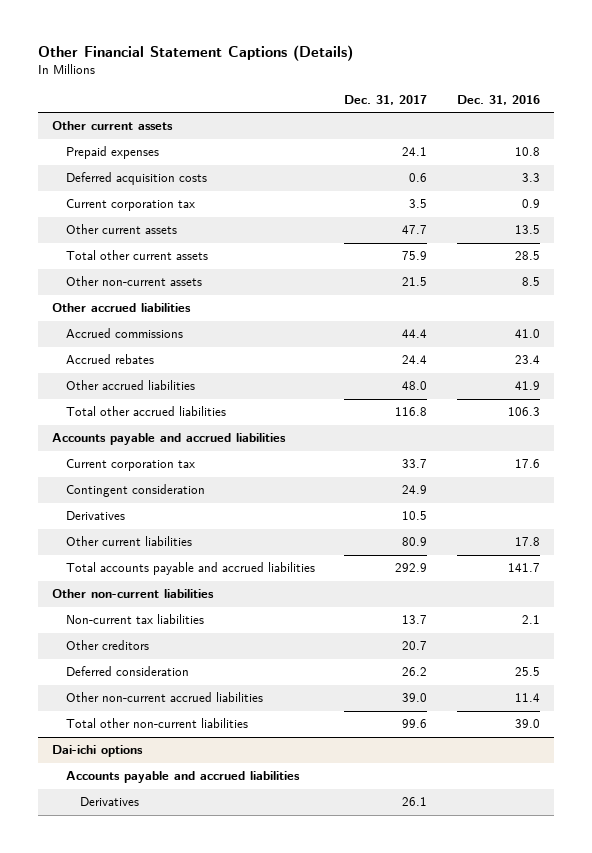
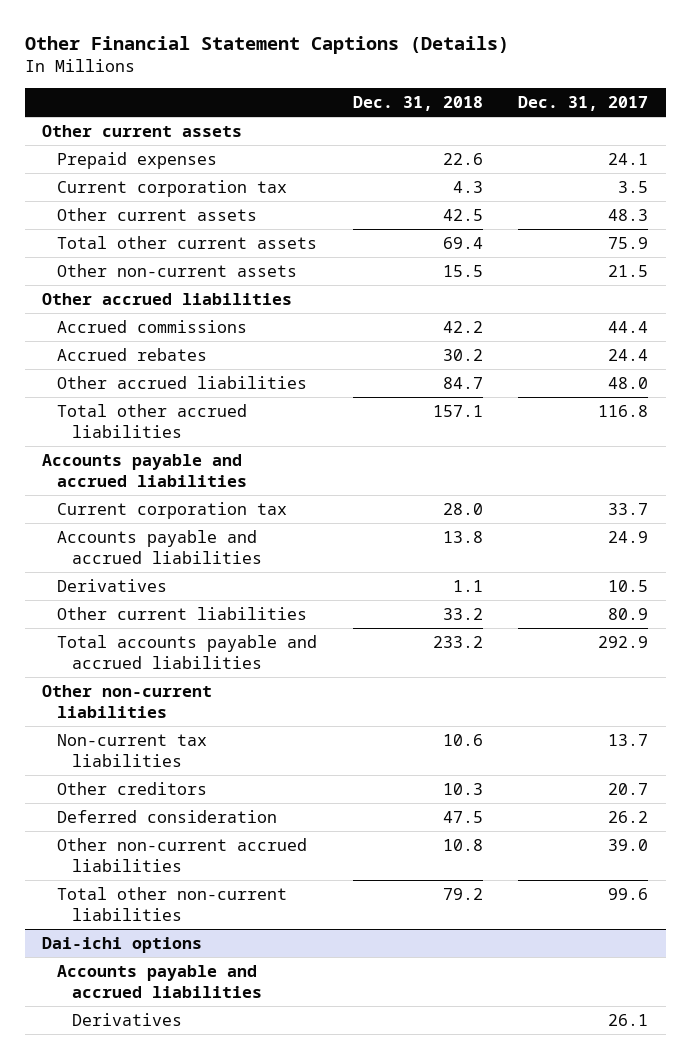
[456,94,540,105] Dec. 31, 2016 -> none
none -> [352,95,483,111] Dec. 31, 2018
[66,172,208,186] Deferred acquisition costs -> none
[402,225,428,235] 47.7 -> [608,208,649,221] 48.3
[66,484,206,498] Contingent consideration -> [57,529,262,564] Accounts payable and accrued liabilities

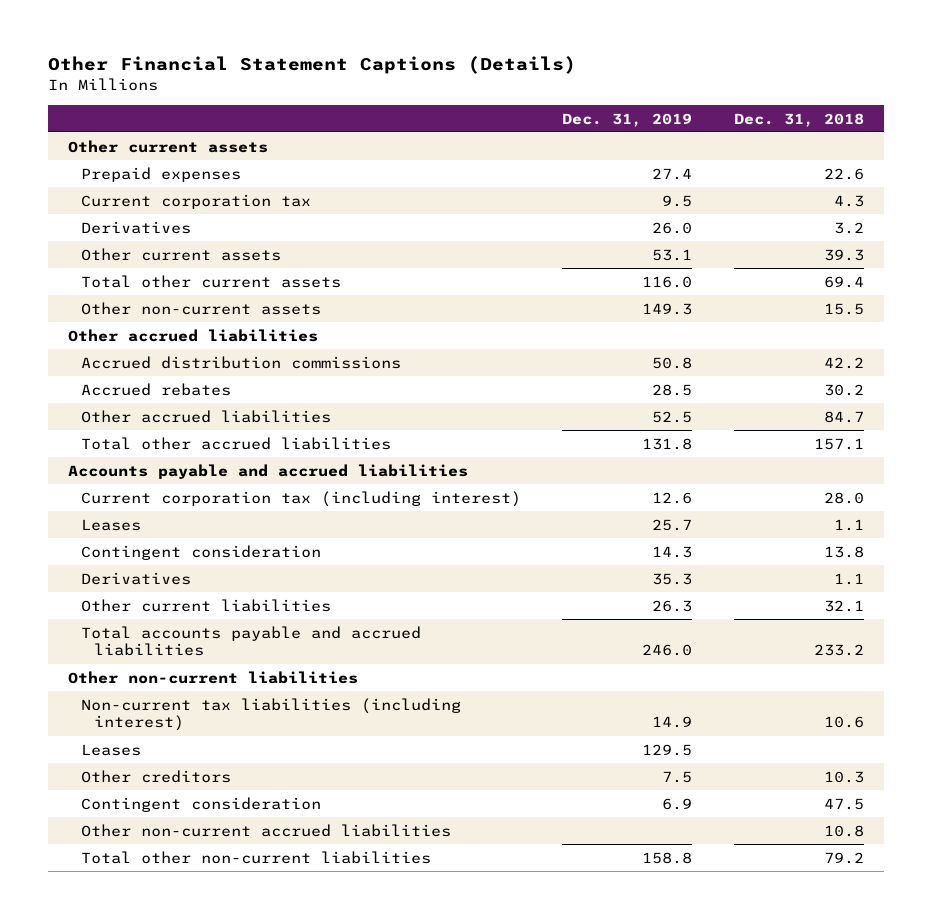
[518,95,649,111] Dec. 31, 2017 -> none
none -> [562,112,693,127] Dec. 31, 2019
none -> [81,220,192,234] Derivatives
[442,208,483,221] 42.5 -> [823,248,864,261] 39.3
[57,319,248,333] Accrued commissions -> [81,355,402,369] Accrued distribution commissions
[57,501,288,519] Current corporation tax -> [81,490,522,507] Current corporation tax (including interest)
none -> [81,518,142,531] Leases
[57,529,262,564] Accounts payable and accrued liabilities -> [81,544,322,560] Contingent consideration
[442,607,483,620] 33.2 -> [823,599,864,612] 32.1
[57,733,208,767] Non-current tax liabilities -> [81,697,462,732] Non-current tax liabilities (including interest)
none -> [81,743,142,756] Leases
[57,809,278,823] Deferred consideration -> [81,796,322,812] Contingent consideration
[42,936,203,953] Dai-ichi options -> none
[57,964,262,998] Accounts payable and accrued liabilities -> none
[71,1012,182,1026] Derivatives -> none

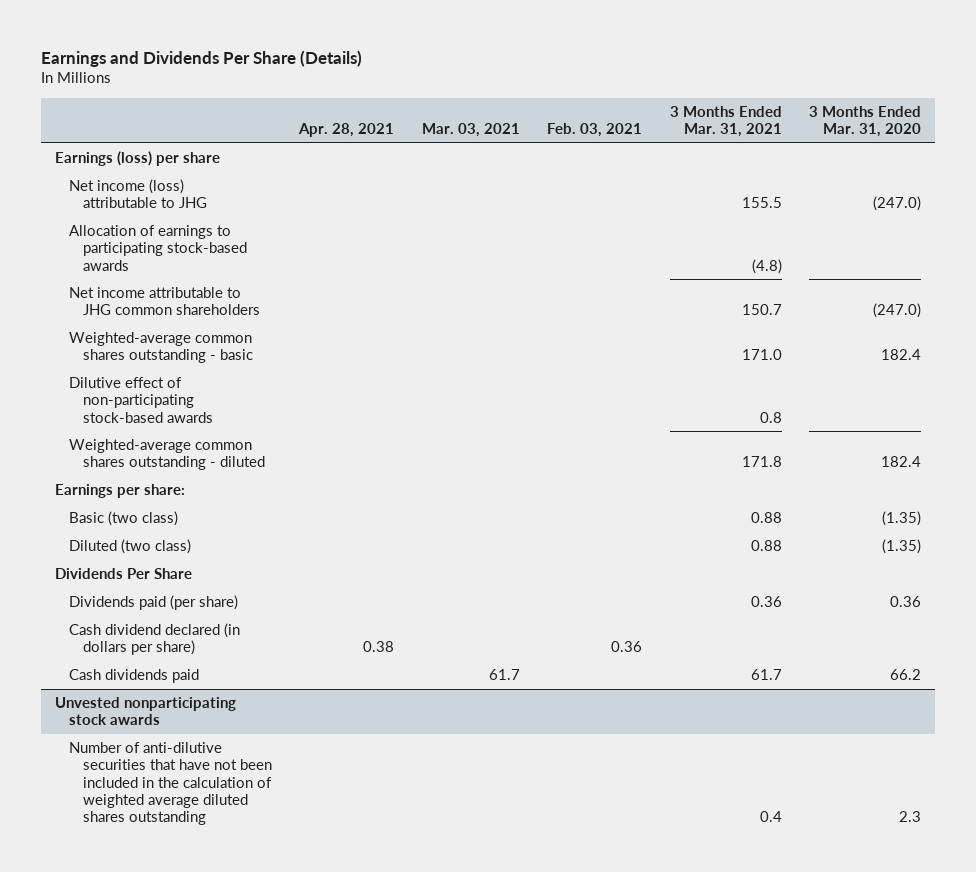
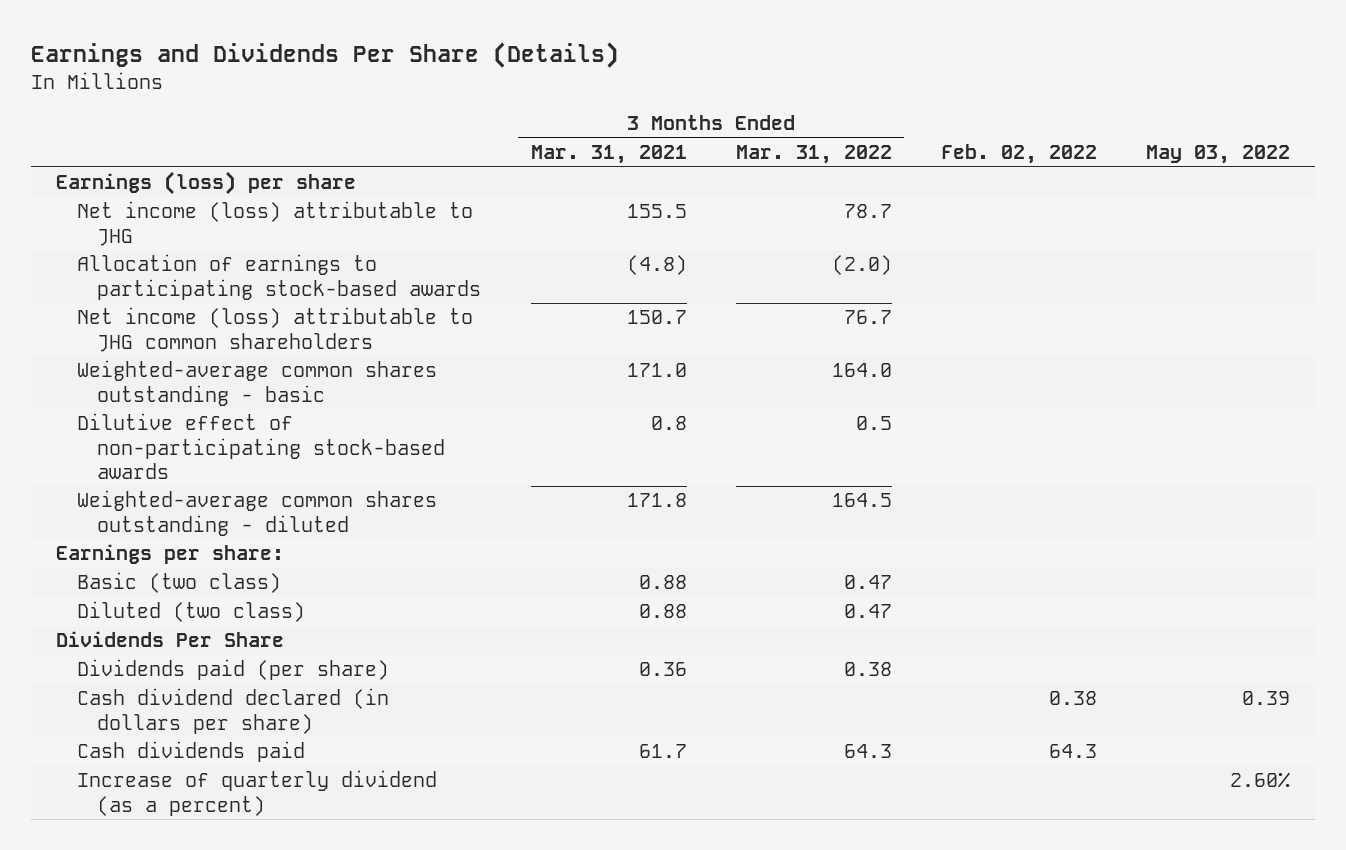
[298,123,395,138] Apr. 28, 2021 -> none
[421,123,520,138] Mar. 03, 2021 -> none
[547,123,643,138] Feb. 03, 2021 -> none
[809,106,922,138] 3 Months Ended Mar. 31, 2020 -> none
none -> [735,144,892,164] Mar. 31, 2022
none -> [941,143,1098,164] Feb. 02, 2022
none -> [1146,144,1291,164] May 03, 2022
[68,287,260,316] Net income attributable to JHG common shareholders -> [76,307,473,352] Net income (loss) attributable to JHG common shareholders
[54,697,236,726] Unvested nonparticipating stock awards -> none
[68,742,272,825] Number of anti-dilutive securities that have not been included in the calculation of weighted average diluted shares outstanding -> none
none -> [76,770,437,816] Increase of quarterly dividend (as a percent)

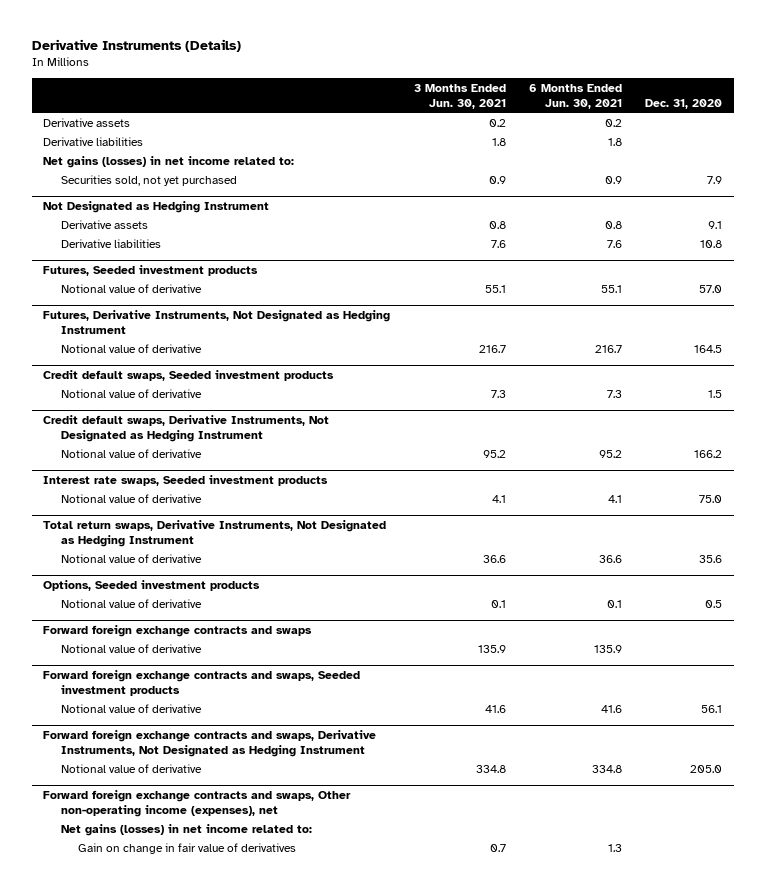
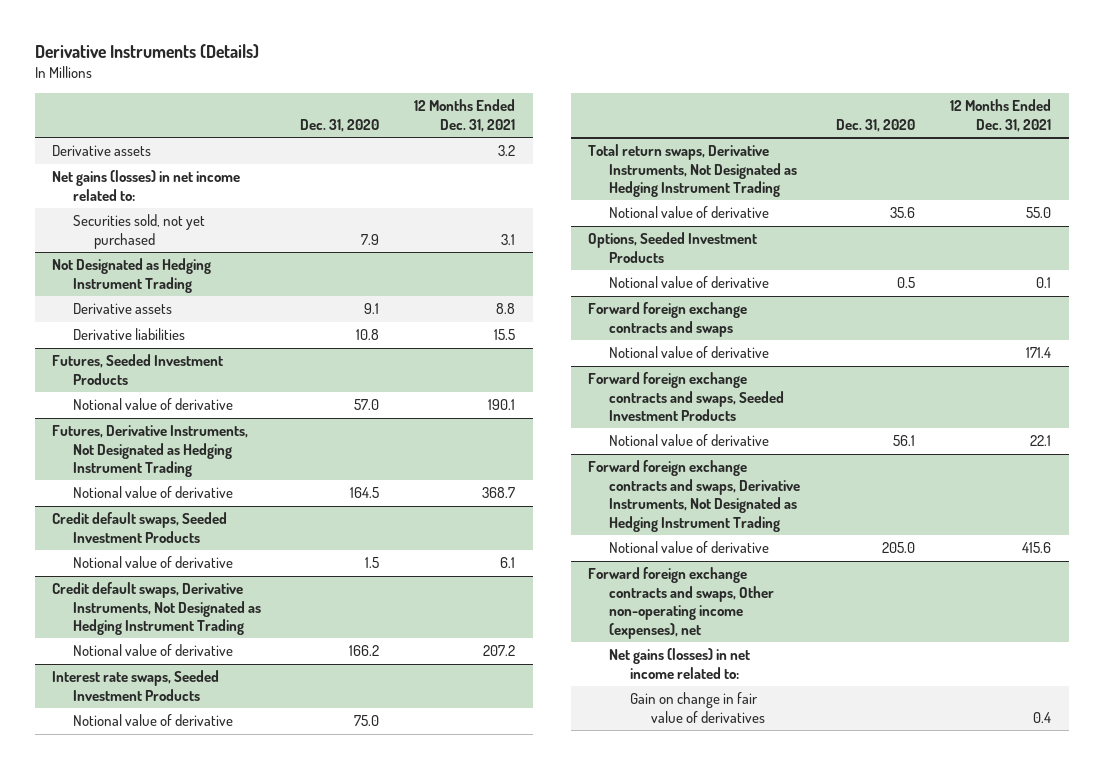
[413,83,506,109] 3 Months Ended Jun. 30, 2021 -> none
[528,83,622,109] 6 Months Ended Jun. 30, 2021 -> none
none -> [414,99,516,132] 12 Months Ended Dec. 31, 2021
[43,136,144,146] Derivative liabilities -> none
[43,201,270,214] Not Designated as Hedging Instrument -> [52,258,212,293] Not Designated as Hedging Instrument Trading
[43,265,259,277] Futures, Seeded investment products -> [52,354,224,385] Futures, Seeded Investment Products
[43,310,391,335] Futures, Derivative Instruments, Not Designated as Hedging Instrument -> [52,425,249,478] Futures, Derivative Instruments, Not Designated as Hedging Instrument Trading
[43,370,335,382] Credit default swaps, Seeded investment products -> [52,512,228,543] Credit default swaps, Seeded Investment Products
[43,415,330,443] Credit default swaps, Derivative Instruments, Not Designated as Hedging Instrument -> [52,582,262,636] Credit default swaps, Derivative Instruments, Not Designated as Hedging Instrument Trading
[43,475,329,487] Interest rate swaps, Seeded investment products -> [52,670,220,701] Interest rate swaps, Seeded Investment Products
[43,520,387,548] Total return swaps, Derivative Instruments, Not Designated as Hedging Instrument -> [588,144,798,198] Total return swaps, Derivative Instruments, Not Designated as Hedging Instrument Trading
[43,580,261,592] Options, Seeded investment products -> [588,232,758,263] Options, Seeded Investment Products
[43,670,361,697] Forward foreign exchange contracts and swaps, Seeded investment products -> [588,372,785,422] Forward foreign exchange contracts and swaps, Seeded Investment Products
[43,730,377,758] Forward foreign exchange contracts and swaps, Derivative Instruments, Not Designated as Hedging Instrument -> [588,460,801,532] Forward foreign exchange contracts and swaps, Derivative Instruments, Not Designated as Hedging Instrument Trading

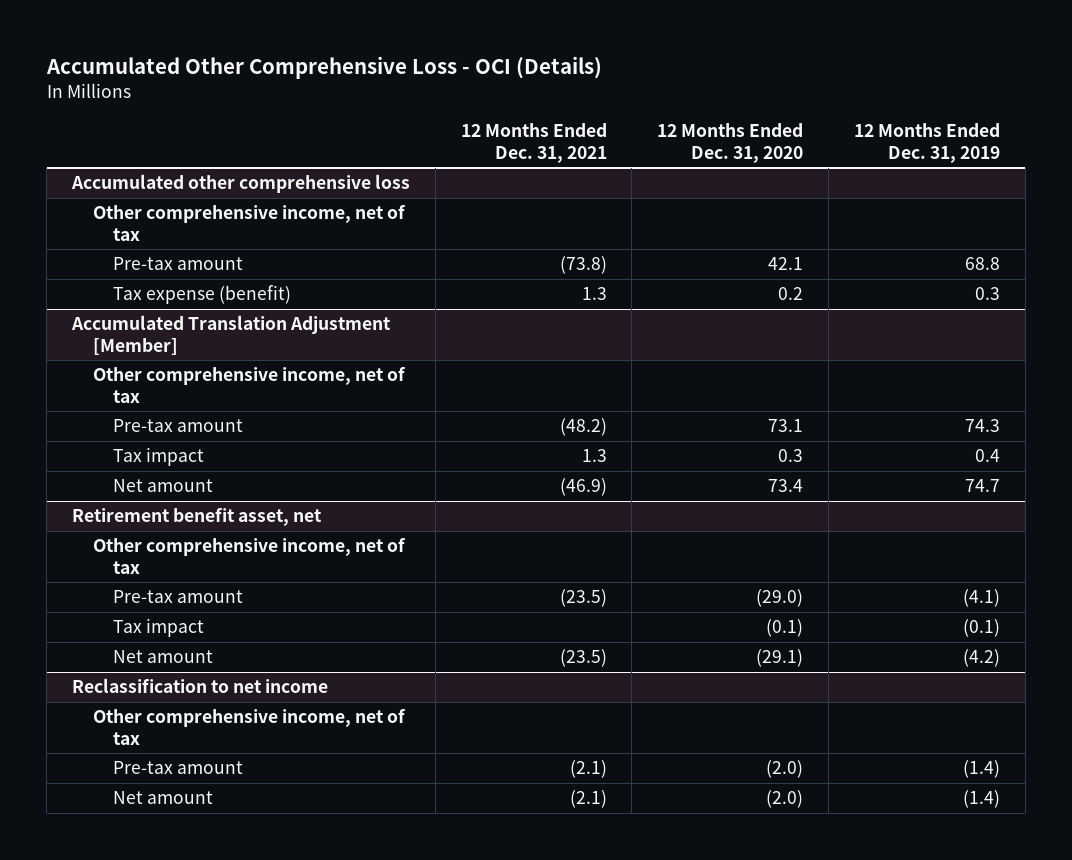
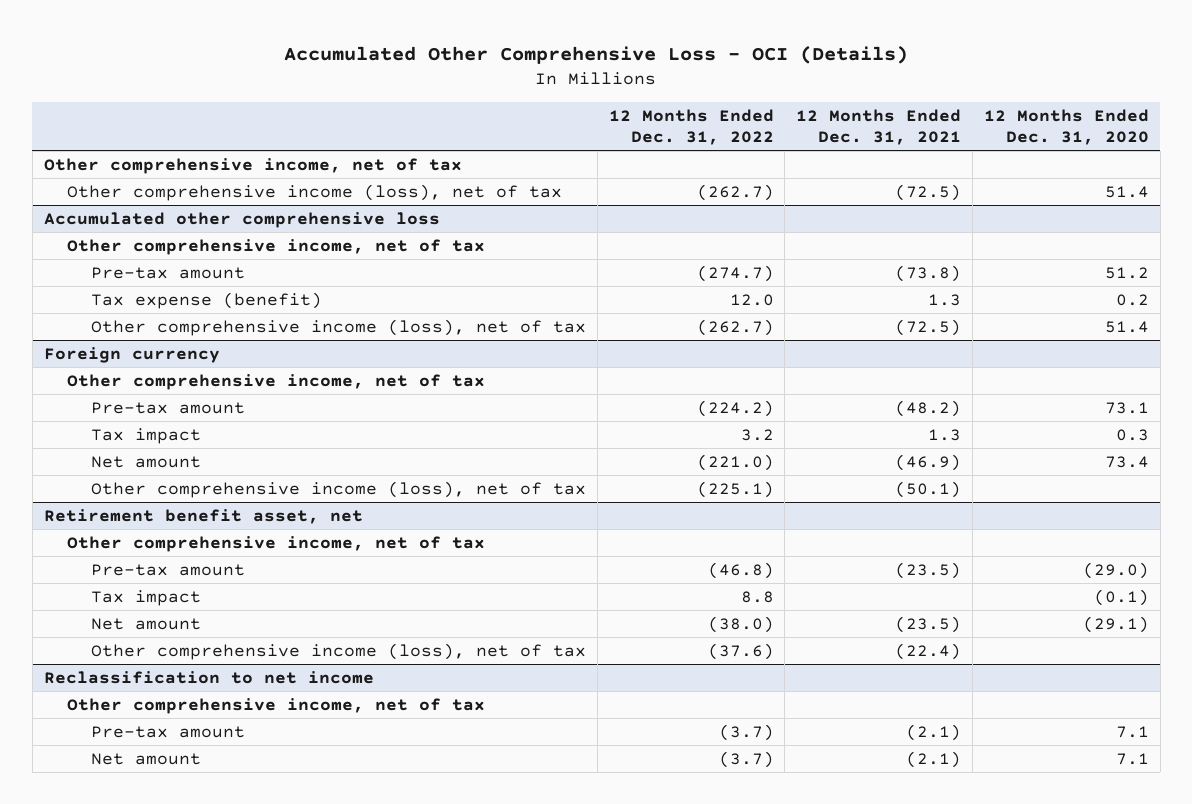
[853,123,1000,163] 12 Months Ended Dec. 31, 2019 -> none
none -> [608,108,774,145] 12 Months Ended Dec. 31, 2022
none -> [43,157,462,174] Other comprehensive income, net of tax
none -> [67,183,563,201] Other comprehensive income (loss), net of tax
[768,257,804,271] 42.1 -> [1104,266,1149,279] 51.2
none -> [91,318,587,336] Other comprehensive income (loss), net of tax
[71,315,392,355] Accumulated Translation Adjustment [Member] -> [43,346,220,363] Foreign currency
none -> [91,480,587,498] Other comprehensive income (loss), net of tax
none -> [91,642,587,660] Other comprehensive income (loss), net of tax
[766,760,804,779] (2.0) -> [1115,725,1149,738] 7.1
[766,790,804,809] (2.0) -> [1115,752,1149,765] 7.1

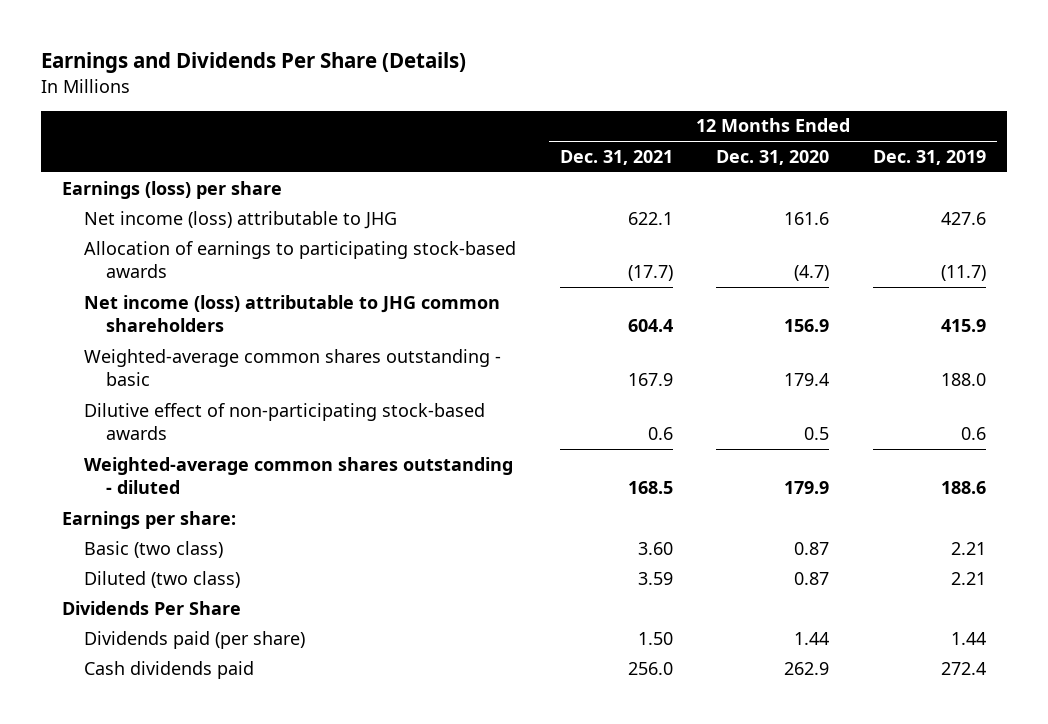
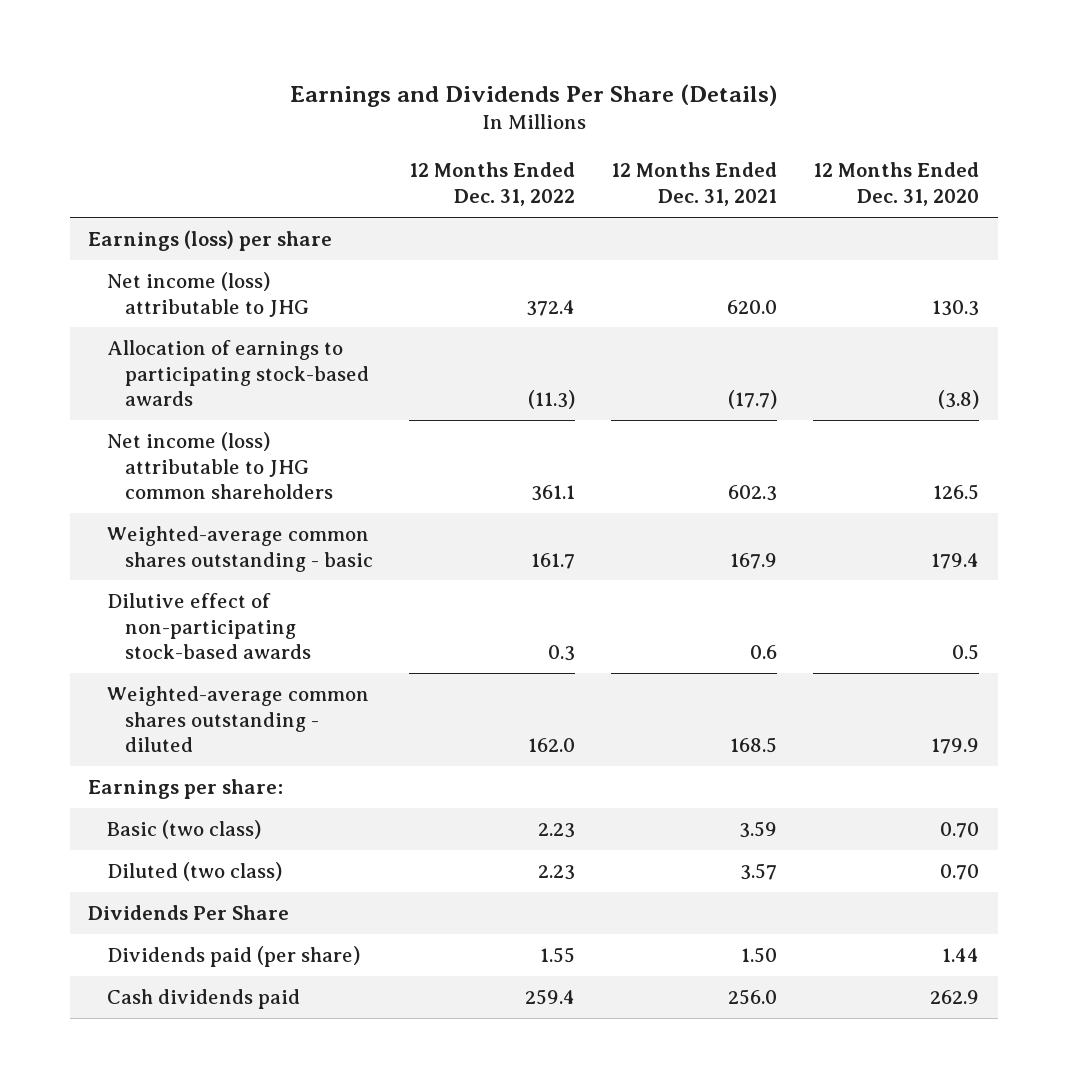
[872,149,986,165] Dec. 31, 2019 -> none
none -> [409,162,576,207] 12 Months Ended Dec. 31, 2022
[627,211,673,225] 622.1 -> [727,299,778,314] 620.0
[784,211,830,225] 161.6 -> [932,299,980,316] 130.3
[794,264,830,281] (4.7) -> [938,390,980,410] (3.8)
[627,318,673,332] 604.4 -> [728,485,778,502] 602.3
[784,318,830,332] 156.9 -> [933,484,980,501] 126.5
[637,541,673,555] 3.60 -> [739,820,778,838] 3.59
[794,541,830,555] 0.87 -> [940,821,980,838] 0.70
[637,571,673,585] 3.59 -> [740,862,778,880] 3.57
[794,571,830,585] 0.87 -> [940,863,980,880] 0.70

